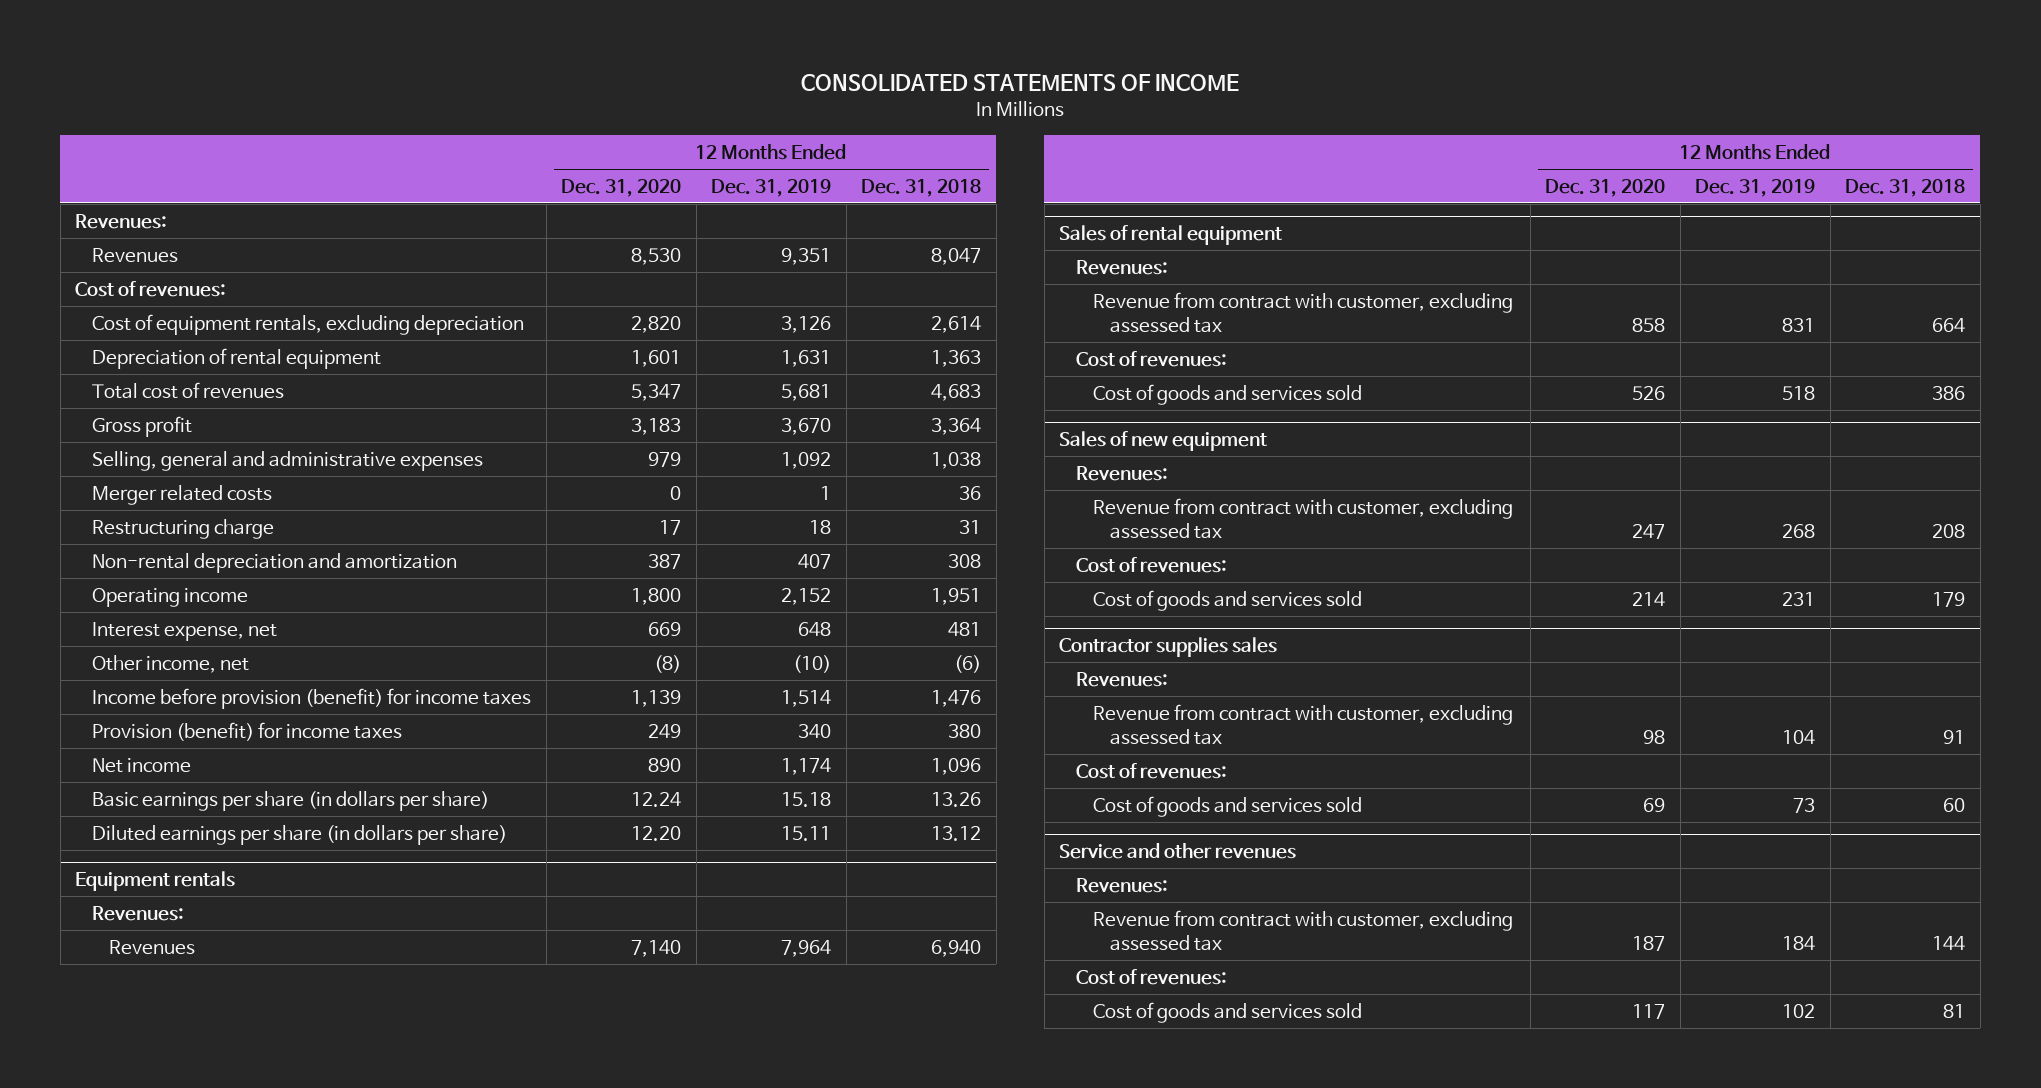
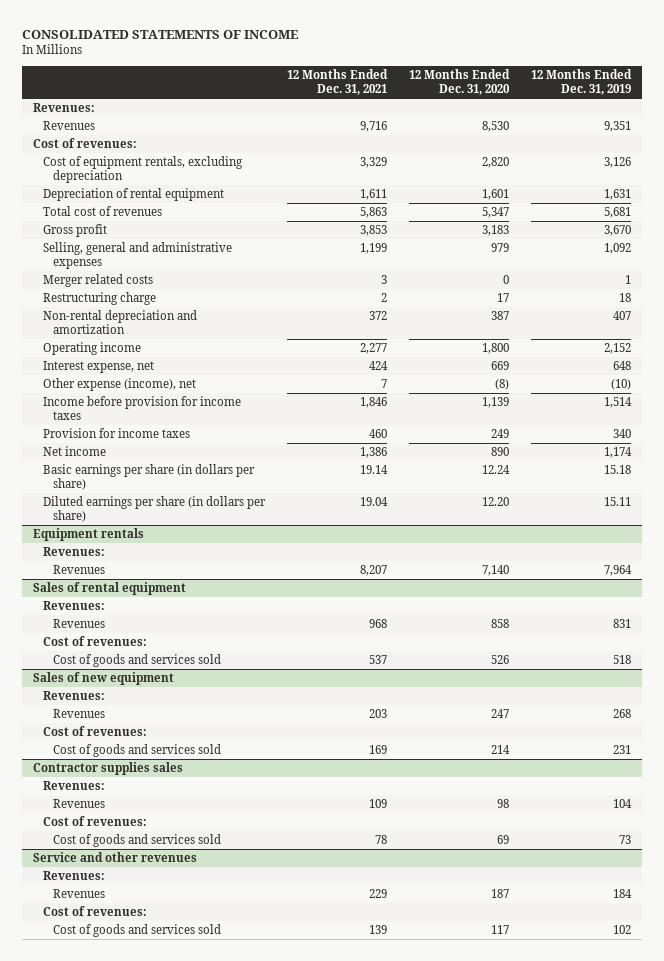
[861,178,982,197] Dec. 31, 2018 -> none
none -> [286,68,388,96] 12 Months Ended Dec. 31, 2021
[92,654,250,673] Other income, net -> [42,378,196,392] Other expense (income), net
[92,687,532,709] Income before provision (benefit) for income taxes -> [42,396,241,421] Income before provision for income taxes
[92,721,403,741] Provision (benefit) for income taxes -> [42,428,190,439] Provision for income taxes
[1092,291,1513,334] Revenue from contract with customer, excluding assessed tax -> [53,619,106,629] Revenues
[1092,497,1513,540] Revenue from contract with customer, excluding assessed tax -> [53,709,106,719] Revenues
[1092,703,1513,746] Revenue from contract with customer, excluding assessed tax -> [53,799,106,809] Revenues
[1092,909,1513,952] Revenue from contract with customer, excluding assessed tax -> [53,889,106,899] Revenues

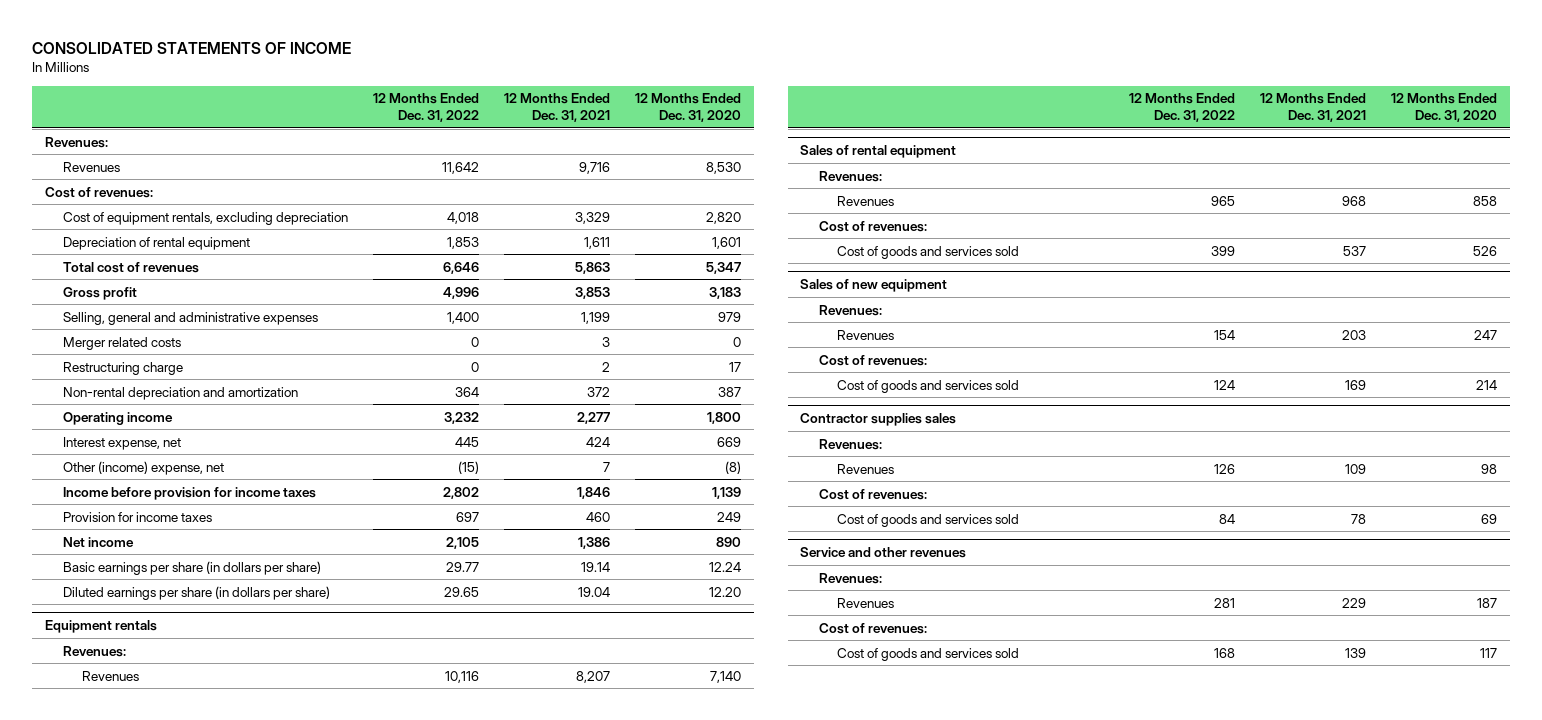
[531,68,633,96] 12 Months Ended Dec. 31, 2019 -> none
none -> [373,93,480,123] 12 Months Ended Dec. 31, 2022
[42,378,196,392] Other expense (income), net -> [63,460,225,475] Other (income) expense, net

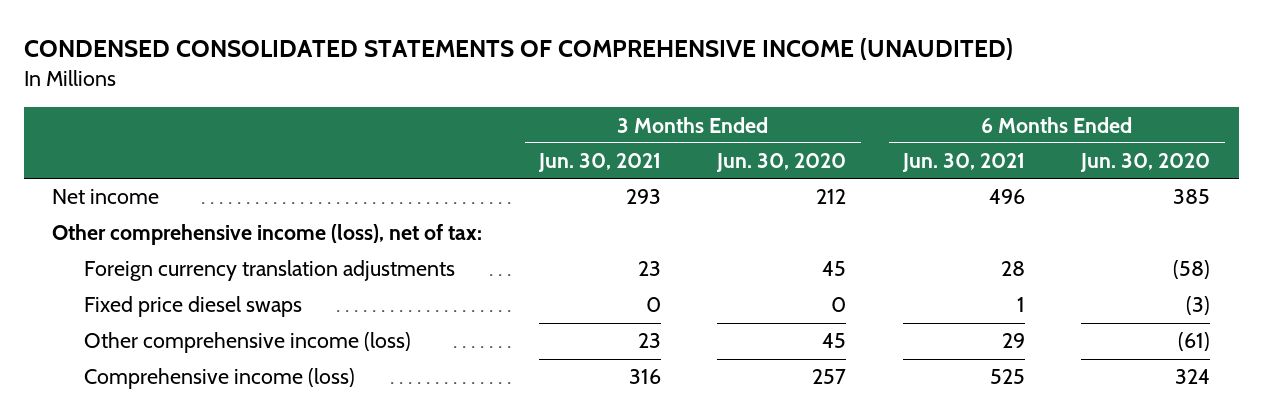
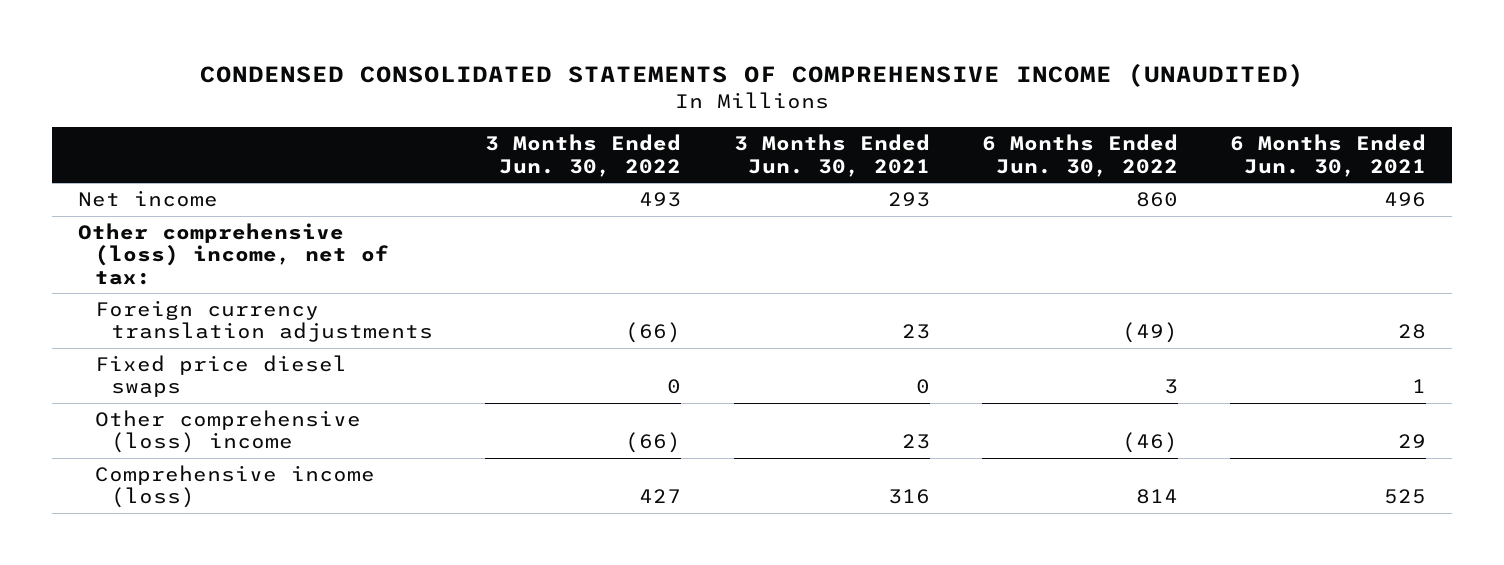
[716,153,847,173] Jun. 30, 2020 -> none
[1080,153,1211,173] Jun. 30, 2020 -> none
none -> [485,134,682,177] 3 Months Ended Jun. 30, 2022
none -> [981,134,1178,177] 6 Months Ended Jun. 30, 2022
[52,224,483,246] Other comprehensive income (loss), net of tax: -> [78,223,389,285] Other comprehensive (loss) income, net of tax:
[83,332,411,354] Other comprehensive income (loss) -> [94,410,361,454] Other comprehensive (loss) income

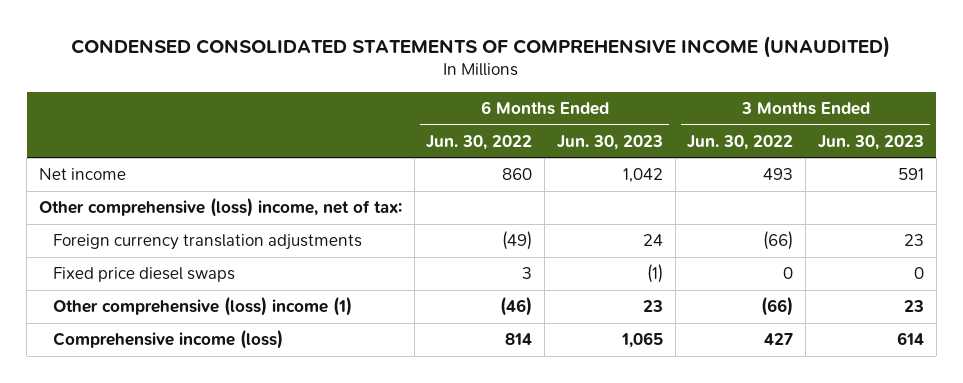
[733,134,930,177] 3 Months Ended Jun. 30, 2021 -> none
[1229,134,1426,177] 6 Months Ended Jun. 30, 2021 -> none
none -> [556,134,663,150] Jun. 30, 2023
none -> [817,134,924,150] Jun. 30, 2023
[94,410,361,454] Other comprehensive (loss) income -> [53,296,353,317] Other comprehensive (loss) income (1)

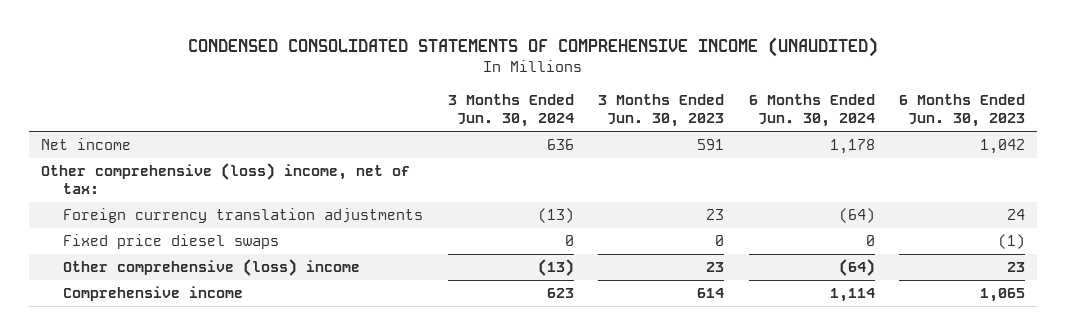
[426,134,533,150] Jun. 30, 2022 -> none
[687,134,794,150] Jun. 30, 2022 -> none
none -> [447,94,574,128] 3 Months Ended Jun. 30, 2024
none -> [748,94,875,128] 6 Months Ended Jun. 30, 2024
[53,296,353,317] Other comprehensive (loss) income (1) -> [63,259,361,277] Other comprehensive (loss) income
[53,329,284,350] Comprehensive income (loss) -> [63,286,244,302] Comprehensive income

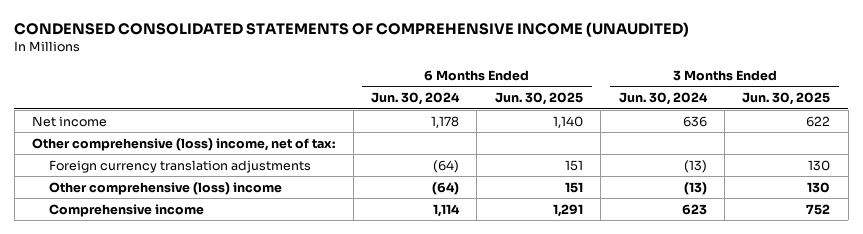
[598,94,725,128] 3 Months Ended Jun. 30, 2023 -> none
[899,94,1026,128] 6 Months Ended Jun. 30, 2023 -> none
none -> [494,92,583,106] Jun. 30, 2025
none -> [742,92,831,106] Jun. 30, 2025
[63,234,280,250] Fixed price diesel swaps -> none

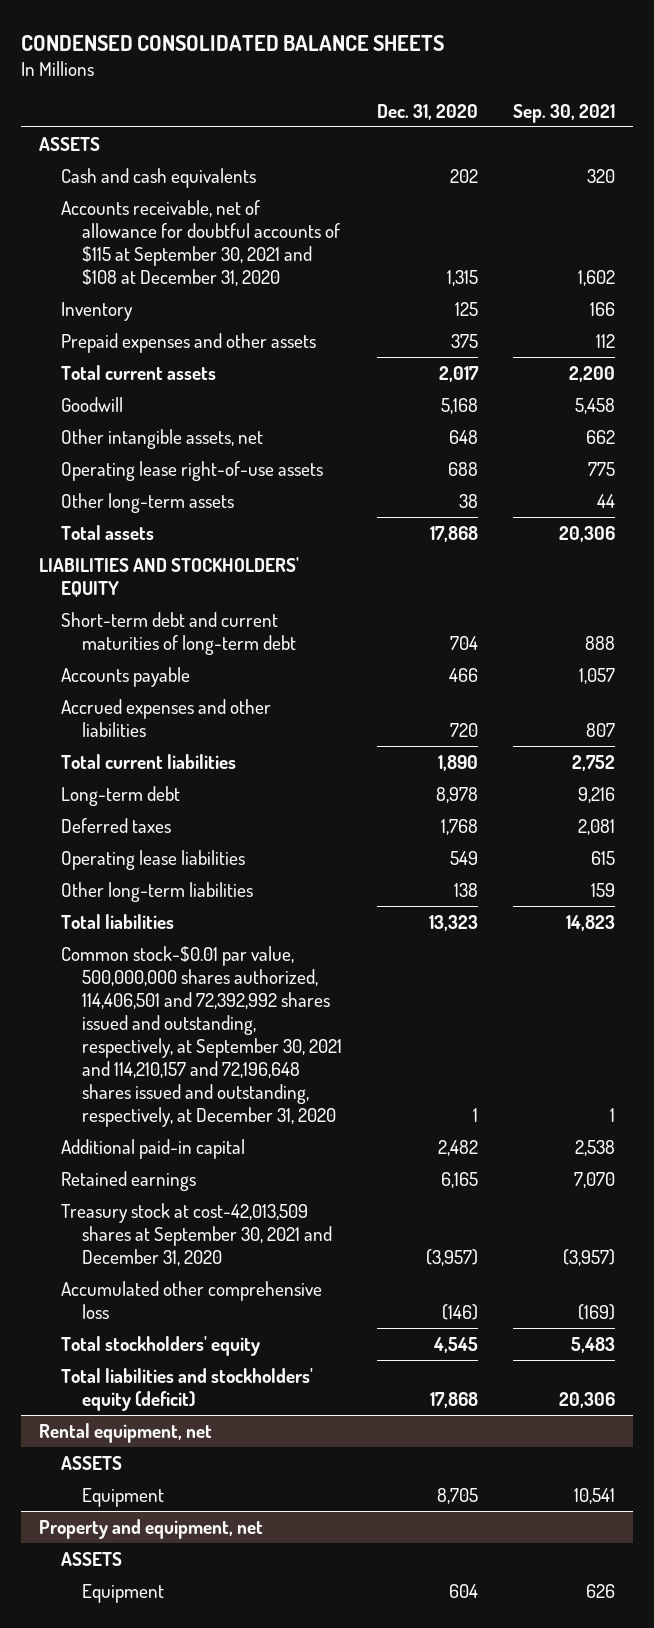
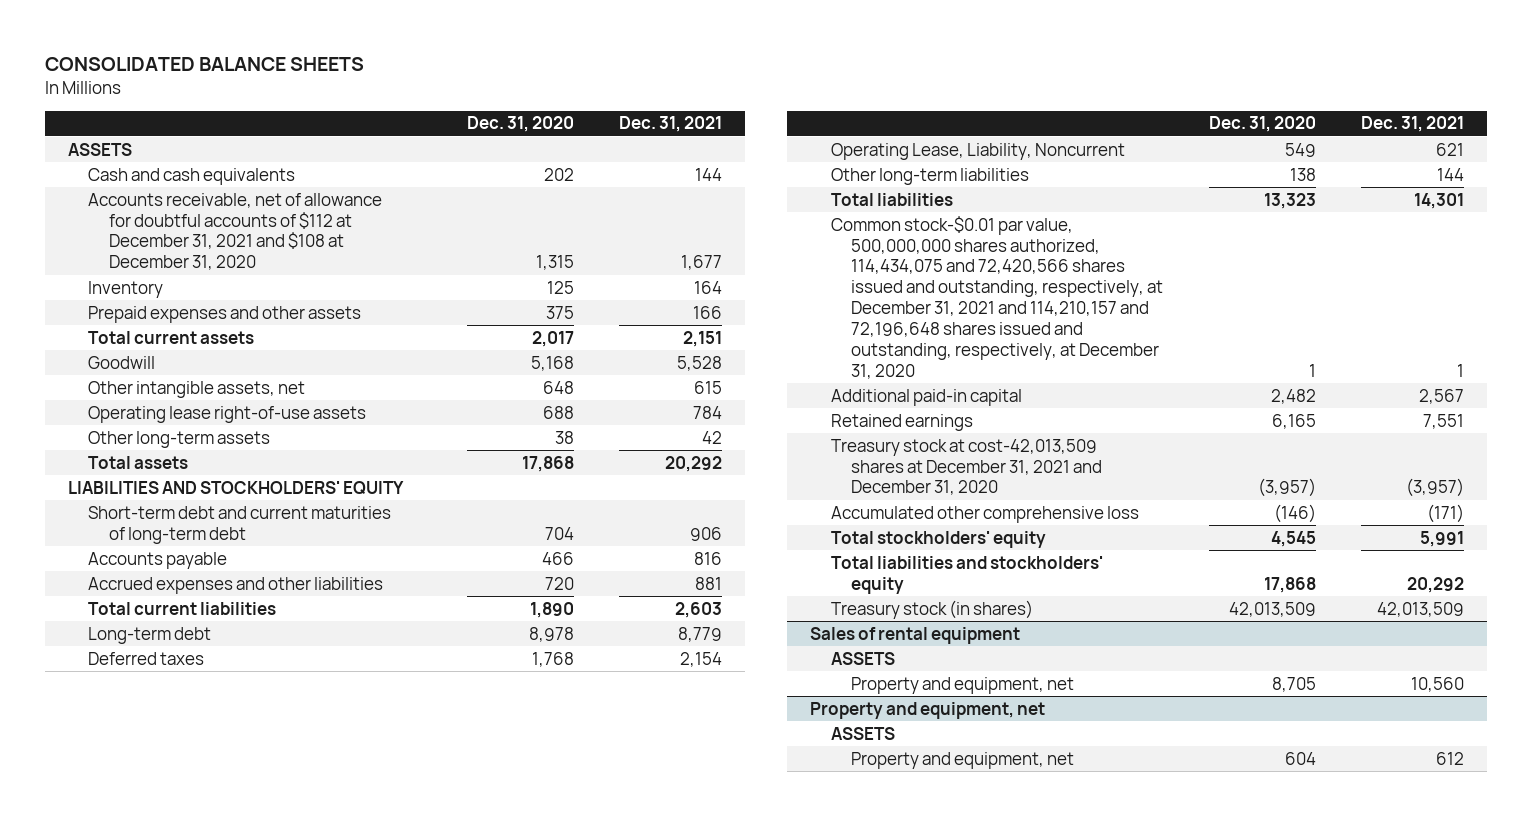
[21,34,445,51] CONDENSED CONSOLIDATED BALANCE SHEETS -> [44,57,364,72] CONSOLIDATED BALANCE SHEETS
[513,103,616,123] Sep. 30, 2021 -> none
none -> [619,116,723,133] Dec. 31, 2021
[60,199,341,286] Accounts receivable, net of allowance for doubtful accounts of $115 at September 30, 2021 and $108 at December 31, 2020 -> [88,192,383,271] Accounts receivable, net of allowance for doubtful accounts of $112 at December 31, 2021 and $108 at December 31, 2020
[60,849,245,870] Operating lease liabilities -> [830,142,1125,160] Operating Lease, Liability, Noncurrent
[60,945,343,1128] Common stock-$0.01 par value, 500,000,000 shares authorized, 114,406,501 and 72,392,992 shares issued and outstanding, respectively, at September 30, 2021 and 114,210,157 and 72,196,648 shares issued and outstanding, respectively, at December 31, 2020 -> [830,215,1164,379] Common stock-$0.01 par value, 500,000,000 shares authorized, 114,434,075 and 72,420,566 shares issued and outstanding, respectively, at December 31, 2021 and 114,210,157 and 72,196,648 shares issued and outstanding, respectively, at December 31, 2020
[60,1202,333,1266] Treasury stock at cost-42,013,509 shares at September 30, 2021 and December 31, 2020 -> [830,438,1103,496] Treasury stock at cost-42,013,509 shares at December 31, 2021 and December 31, 2020
[60,1367,313,1411] Total liabilities and stockholders' equity (deficit) -> [830,555,1103,594] Total liabilities and stockholders' equity
none -> [830,599,1033,619] Treasury stock (in shares)
[38,1422,212,1443] Rental equipment, net -> [809,626,1020,644] Sales of rental equipment
[82,1487,165,1507] Equipment -> [851,676,1075,694] Property and equipment, net
[82,1583,165,1603] Equipment -> [851,751,1075,769] Property and equipment, net

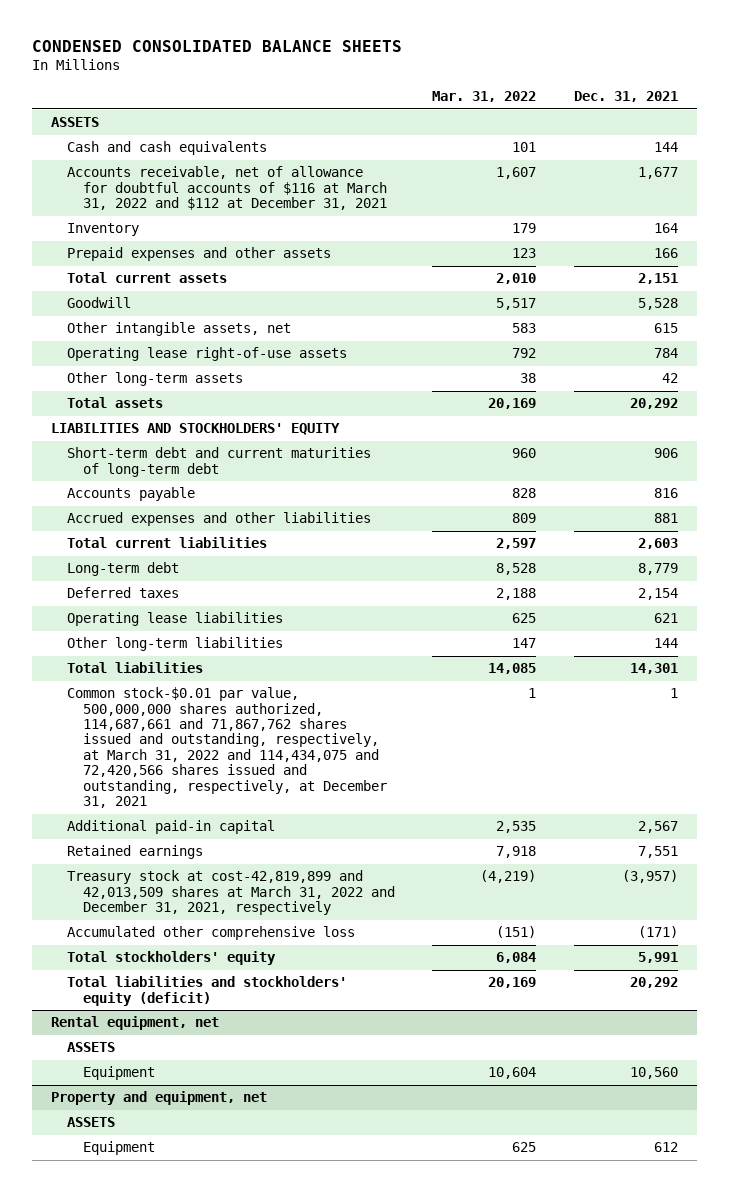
[44,57,364,72] CONSOLIDATED BALANCE SHEETS -> [31,40,402,53] CONDENSED CONSOLIDATED BALANCE SHEETS
[466,116,574,133] Dec. 31, 2020 -> none
none -> [432,91,537,103] Mar. 31, 2022
[88,192,383,271] Accounts receivable, net of allowance for doubtful accounts of $112 at December 31, 2021 and $108 at December 31, 2020 -> [66,166,387,211] Accounts receivable, net of allowance for doubtful accounts of $116 at March 31, 2022 and $112 at December 31, 2021
[830,142,1125,160] Operating Lease, Liability, Noncurrent -> [66,612,283,627] Operating lease liabilities
[830,215,1164,379] Common stock-$0.01 par value, 500,000,000 shares authorized, 114,434,075 and 72,420,566 shares issued and outstanding, respectively, at December 31, 2021 and 114,210,157 and 72,196,648 shares issued and outstanding, respectively, at December 31, 2020 -> [66,687,387,809] Common stock-$0.01 par value, 500,000,000 shares authorized, 114,687,661 and 71,867,762 shares issued and outstanding, respectively, at March 31, 2022 and 114,434,075 and 72,420,566 shares issued and outstanding, respectively, at December 31, 2021
[830,438,1103,496] Treasury stock at cost-42,013,509 shares at December 31, 2021 and December 31, 2020 -> [66,870,395,916] Treasury stock at cost-42,819,899 and 42,013,509 shares at March 31, 2022 and December 31, 2021, respectively
[830,599,1033,619] Treasury stock (in shares) -> none
[830,555,1103,594] Total liabilities and stockholders' equity -> [66,976,347,1006] Total liabilities and stockholders' equity (deficit)
[809,626,1020,644] Sales of rental equipment -> [50,1016,219,1031] Rental equipment, net
[851,676,1075,694] Property and equipment, net -> [82,1066,155,1081] Equipment
[851,751,1075,769] Property and equipment, net -> [82,1141,155,1156] Equipment

